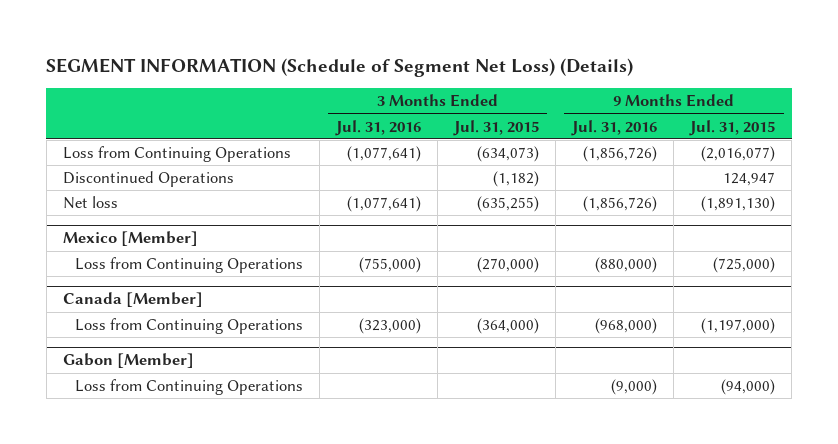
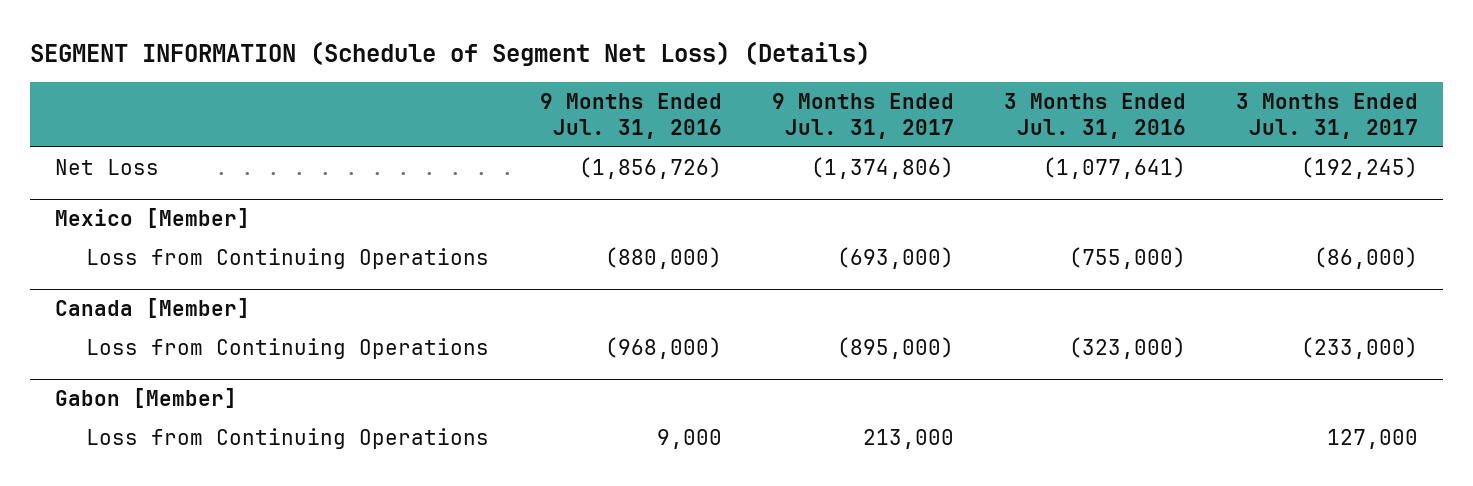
[453,119,540,136] Jul. 31, 2015 -> none
[689,119,776,136] Jul. 31, 2015 -> none
none -> [771,92,954,140] 9 Months Ended Jul. 31, 2017
none -> [1235,92,1418,140] 3 Months Ended Jul. 31, 2017
[62,146,291,163] Loss from Continuing Operations -> none
[62,171,234,188] Discontinued Operations -> none
[62,196,118,210] Net loss -> [54,158,159,175] Net Loss
[611,379,658,396] (9,000) -> [656,428,722,449] 9,000

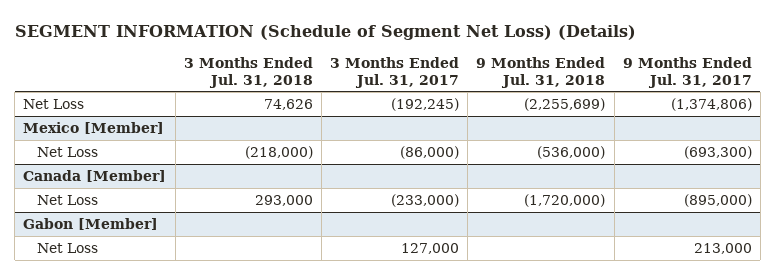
[539,92,722,140] 9 Months Ended Jul. 31, 2016 -> none
[1003,92,1186,140] 3 Months Ended Jul. 31, 2016 -> none
none -> [183,56,313,88] 3 Months Ended Jul. 31, 2018
none -> [476,56,606,88] 9 Months Ended Jul. 31, 2018
[86,247,490,269] Loss from Continuing Operations -> none
none -> [36,147,98,158] Net Loss
[86,337,490,359] Loss from Continuing Operations -> [36,195,98,206] Net Loss
[86,427,490,449] Loss from Continuing Operations -> [36,243,98,254] Net Loss

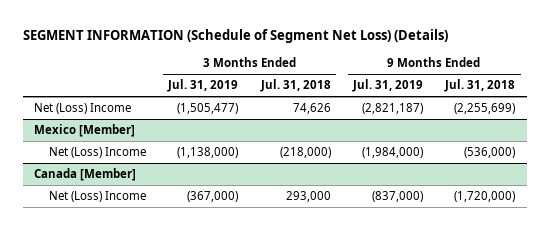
[330,56,460,88] 3 Months Ended Jul. 31, 2017 -> none
[622,56,752,88] 9 Months Ended Jul. 31, 2017 -> none
none -> [167,79,239,93] Jul. 31, 2019
none -> [352,79,424,93] Jul. 31, 2019
[23,99,85,110] Net Loss -> [33,103,131,115] Net (Loss) Income
[36,147,98,158] Net Loss -> [49,147,147,159] Net (Loss) Income
[23,218,159,231] Gabon [Member] -> none
[36,243,98,254] Net Loss -> none
[36,195,98,206] Net Loss -> [49,191,147,203] Net (Loss) Income

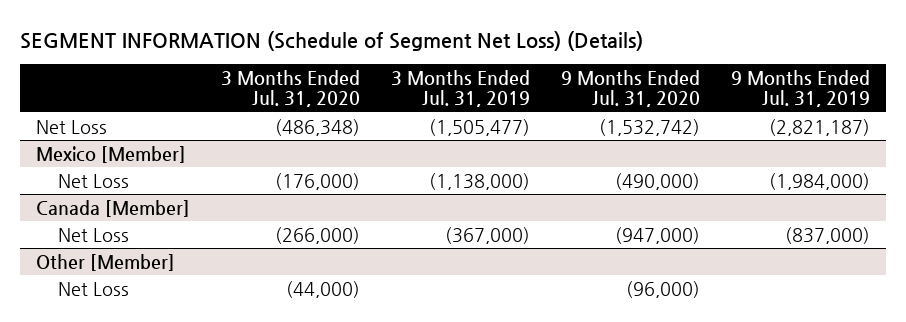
[259,79,331,93] Jul. 31, 2018 -> none
[444,79,516,93] Jul. 31, 2018 -> none
none -> [220,70,360,108] 3 Months Ended Jul. 31, 2020
none -> [561,70,701,108] 9 Months Ended Jul. 31, 2020
[33,103,131,115] Net (Loss) Income -> [35,119,107,134] Net Loss
[49,147,147,159] Net (Loss) Income -> [57,173,129,188] Net Loss
[49,191,147,203] Net (Loss) Income -> [57,227,129,242] Net Loss
none -> [35,253,175,271] Other [Member]
none -> [57,281,129,296] Net Loss

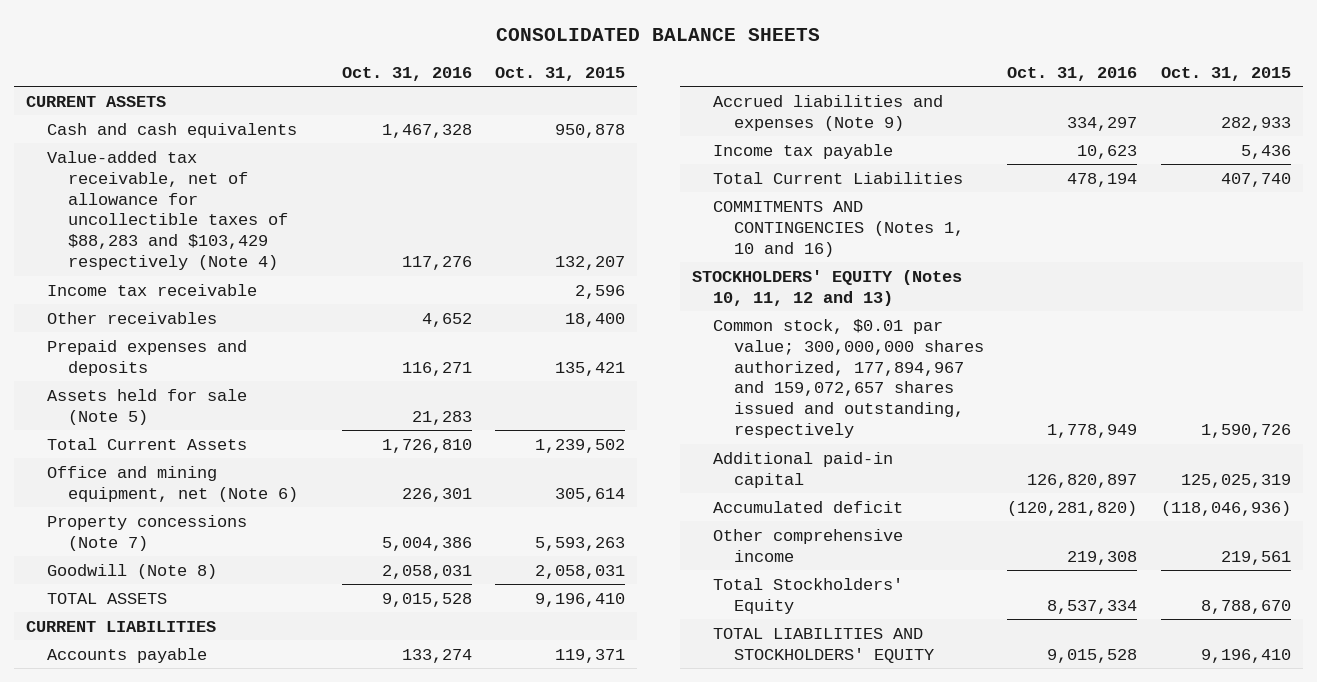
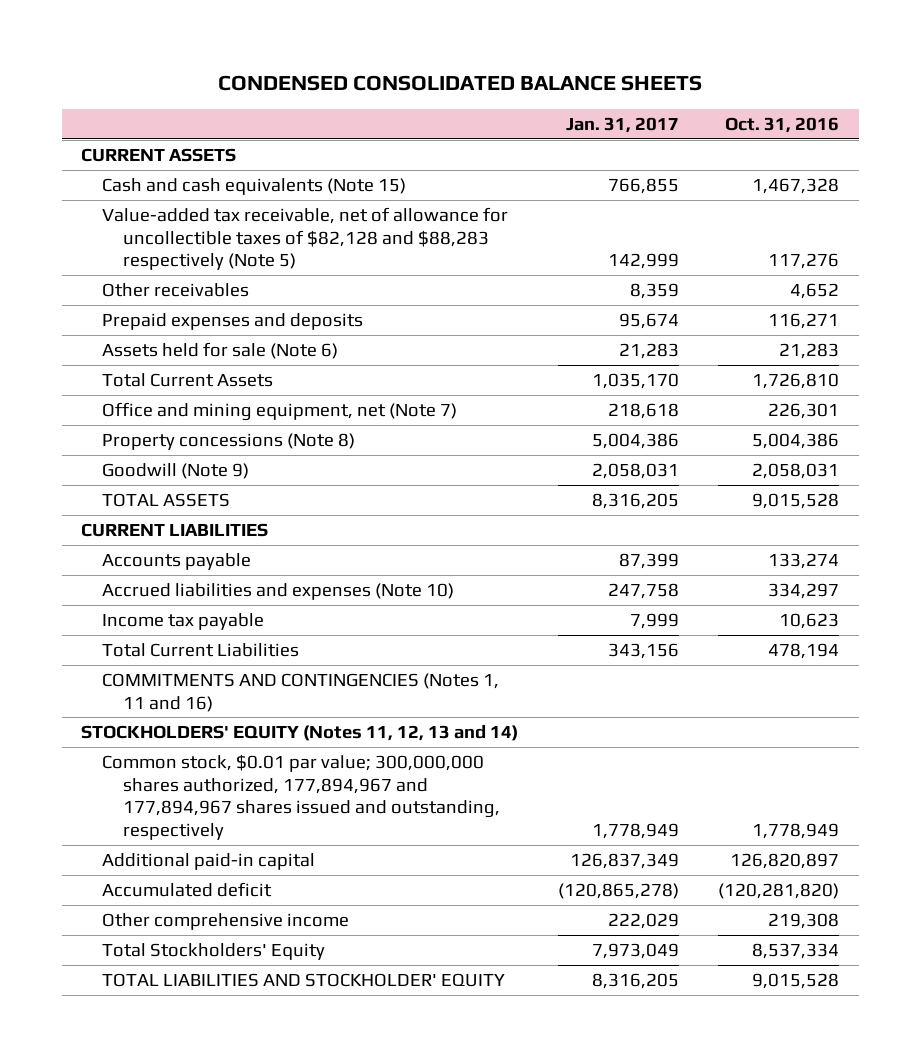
[496,27,821,41] CONSOLIDATED BALANCE SHEETS -> [218,75,703,92] CONDENSED CONSOLIDATED BALANCE SHEETS
[495,66,626,81] Oct. 31, 2015 -> none
none -> [565,116,679,133] Jan. 31, 2017
[47,283,258,296] Income tax receivable -> none
[47,122,298,138] Cash and cash equivalents -> [102,177,407,195] Cash and cash equivalents (Note 15)
[47,150,289,271] Value-added tax receivable, net of allowance for uncollectible taxes of $88,283 and $103,429 respectively (Note 4) -> [102,206,509,271] Value-added tax receivable, net of allowance for uncollectible taxes of $82,128 and $88,283 respectively (Note 5)
[47,388,248,425] Assets held for sale (Note 5) -> [102,341,339,359] Assets held for sale (Note 6)
[47,465,299,502] Office and mining equipment, net (Note 6) -> [102,401,458,421] Office and mining equipment, net (Note 7)
[47,514,248,551] Property concessions (Note 7) -> [102,432,356,450] Property concessions (Note 8)
[47,563,218,579] Goodwill (Note 8) -> [102,462,250,479] Goodwill (Note 9)
[712,94,943,131] Accrued liabilities and expenses (Note 9) -> [102,582,455,600] Accrued liabilities and expenses (Note 10)
[712,200,964,257] COMMITMENTS AND CONTINGENCIES (Notes 1, 10 and 16) -> [102,672,500,712] COMMITMENTS AND CONTINGENCIES (Notes 1, 11 and 16)
[691,269,962,306] STOCKHOLDERS' EQUITY (Notes 10, 11, 12 and 13) -> [81,724,519,741] STOCKHOLDERS' EQUITY (Notes 11, 12, 13 and 14)
[712,318,984,439] Common stock, $0.01 par value; 300,000,000 shares authorized, 177,894,967 and 159,072,657 shares issued and outstanding, respectively -> [102,753,500,841] Common stock, $0.01 par value; 300,000,000 shares authorized, 177,894,967 and 177,894,967 shares issued and outstanding, respectively
[712,627,934,663] TOTAL LIABILITIES AND STOCKHOLDERS' EQUITY -> [102,972,506,987] TOTAL LIABILITIES AND STOCKHOLDER' EQUITY

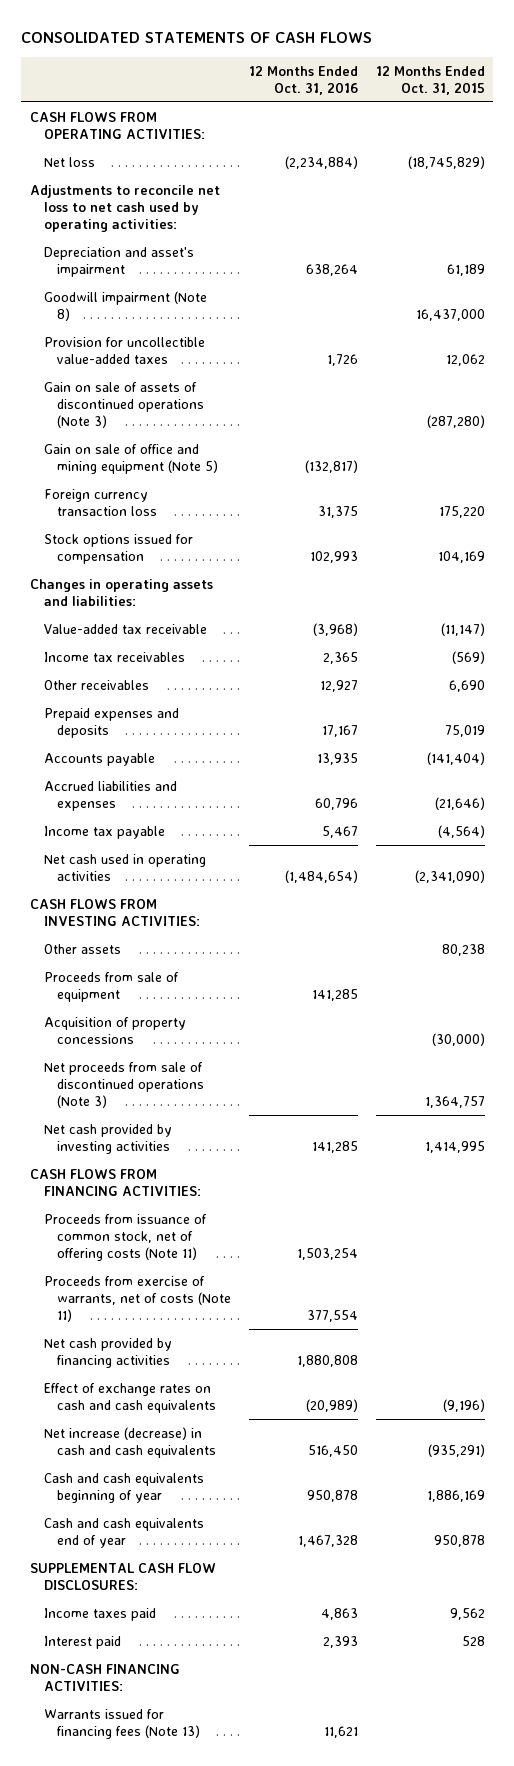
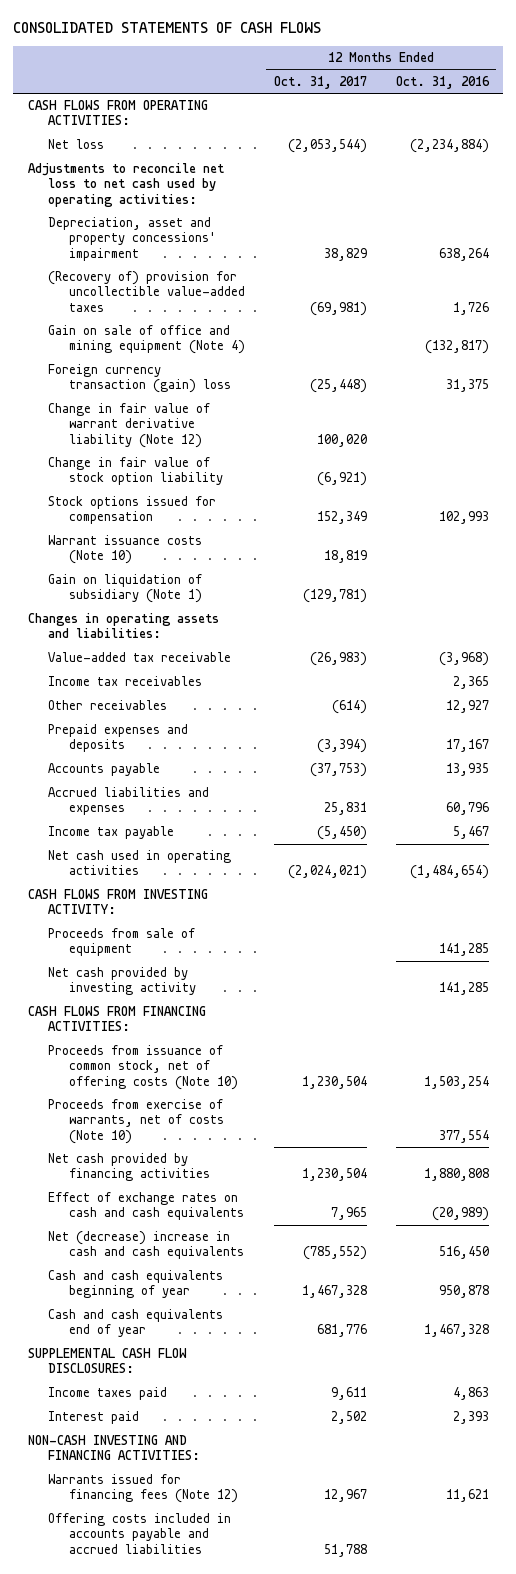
[375,65,485,95] 12 Months Ended Oct. 31, 2015 -> none
none -> [273,75,367,89] Oct. 31, 2017
[43,290,207,321] Goodwill impairment (Note 8) -> none
[43,381,205,429] Gain on sale of assets of discontinued operations (Note 3) -> none
[43,246,194,277] Depreciation and asset's impairment -> [48,217,216,261] Depreciation, asset and property concessions' impairment
[43,336,205,364] Provision for uncollectible value-added taxes -> [48,271,245,312] (Recovery of) provision for uncollectible value-added taxes
[43,443,219,474] Gain on sale of office and mining equipment (Note 5) -> [48,325,245,355] Gain on sale of office and mining equipment (Note 4)
[43,488,158,516] Foreign currency transaction loss -> [48,364,231,394] Foreign currency transaction (gain) loss
none -> [48,403,211,448] Change in fair value of warrant derivative liability (Note 12)
none -> [48,457,223,486] Change in fair value of stock option liability
none -> [48,535,203,565] Warrant issuance costs (Note 10)
none -> [48,574,203,604] Gain on liquidation of subsidiary (Note 1)
[43,943,121,954] Other assets -> none
[29,898,200,926] CASH FLOWS FROM INVESTING ACTIVITIES: -> [27,889,208,915] CASH FLOWS FROM INVESTING ACTIVITY:
[43,1016,186,1044] Acquisition of property concessions -> none
[43,1061,205,1109] Net proceeds from sale of discontinued operations (Note 3) -> none
[43,1123,172,1154] Net cash provided by investing activities -> [48,967,196,996] Net cash provided by investing activity
[43,1213,207,1262] Proceeds from issuance of common stock, net of offering costs (Note 11) -> [48,1045,238,1090] Proceeds from issuance of common stock, net of offering costs (Note 10)
[43,1275,232,1323] Proceeds from exercise of warrants, net of costs (Note 11) -> [48,1099,224,1144] Proceeds from exercise of warrants, net of costs (Note 10)
[43,1426,217,1458] Net increase (decrease) in cash and cash equivalents -> [48,1231,244,1260] Net (decrease) increase in cash and cash equivalents
[29,1663,180,1691] NON-CASH FINANCING ACTIVITIES: -> [27,1435,201,1461] NON-CASH INVESTING AND FINANCING ACTIVITIES:
[43,1708,201,1739] Warrants issued for financing fees (Note 13) -> [48,1474,238,1504] Warrants issued for financing fees (Note 12)
none -> [48,1513,232,1554] Offering costs included in accounts payable and accrued liabilities

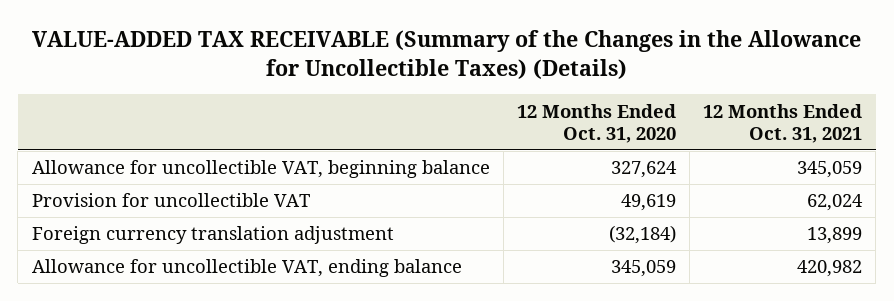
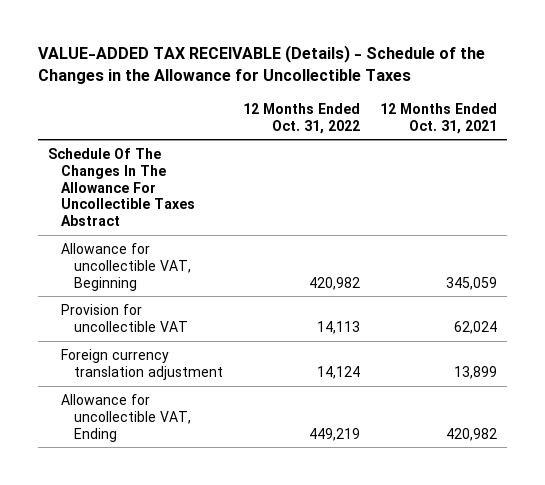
[31,29,861,79] VALUE-ADDED TAX RECEIVABLE (Summary of the Changes in the Allowance for Uncollectible Taxes) (Details) -> [37,45,485,84] VALUE-ADDED TAX RECEIVABLE (Details) - Schedule of the Changes in the Allowance for Uncollectible Taxes
[516,103,676,143] 12 Months Ended Oct. 31, 2020 -> none
none -> [243,102,361,134] 12 Months Ended Oct. 31, 2022
none -> [47,147,195,227] Schedule Of The Changes In The Allowance For Uncollectible Taxes Abstract
[31,160,490,179] Allowance for uncollectible VAT, beginning balance -> [60,242,192,291] Allowance for uncollectible VAT, Beginning
[31,259,462,278] Allowance for uncollectible VAT, ending balance -> [60,393,192,442] Allowance for uncollectible VAT, Ending

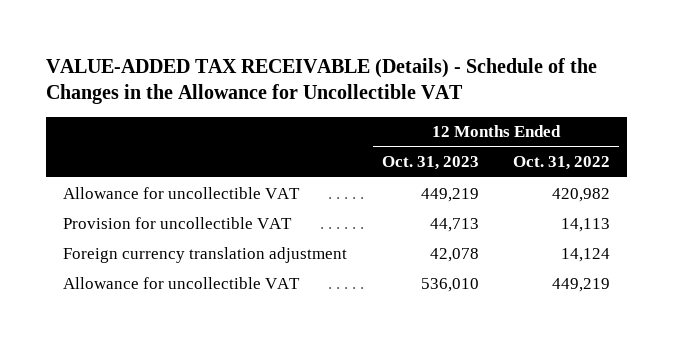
[37,45,485,84] VALUE-ADDED TAX RECEIVABLE (Details) - Schedule of the Changes in the Allowance for Uncollectible Taxes -> [45,57,597,105] VALUE-ADDED TAX RECEIVABLE (Details) - Schedule of the Changes in the Allowance for Uncollectible VAT
[380,102,498,134] 12 Months Ended Oct. 31, 2021 -> none
none -> [381,156,479,171] Oct. 31, 2023
[47,147,195,227] Schedule Of The Changes In The Allowance For Uncollectible Taxes Abstract -> none
[60,242,192,291] Allowance for uncollectible VAT, Beginning -> [63,186,301,199] Allowance for uncollectible VAT
[60,393,192,442] Allowance for uncollectible VAT, Ending -> [63,276,301,289] Allowance for uncollectible VAT

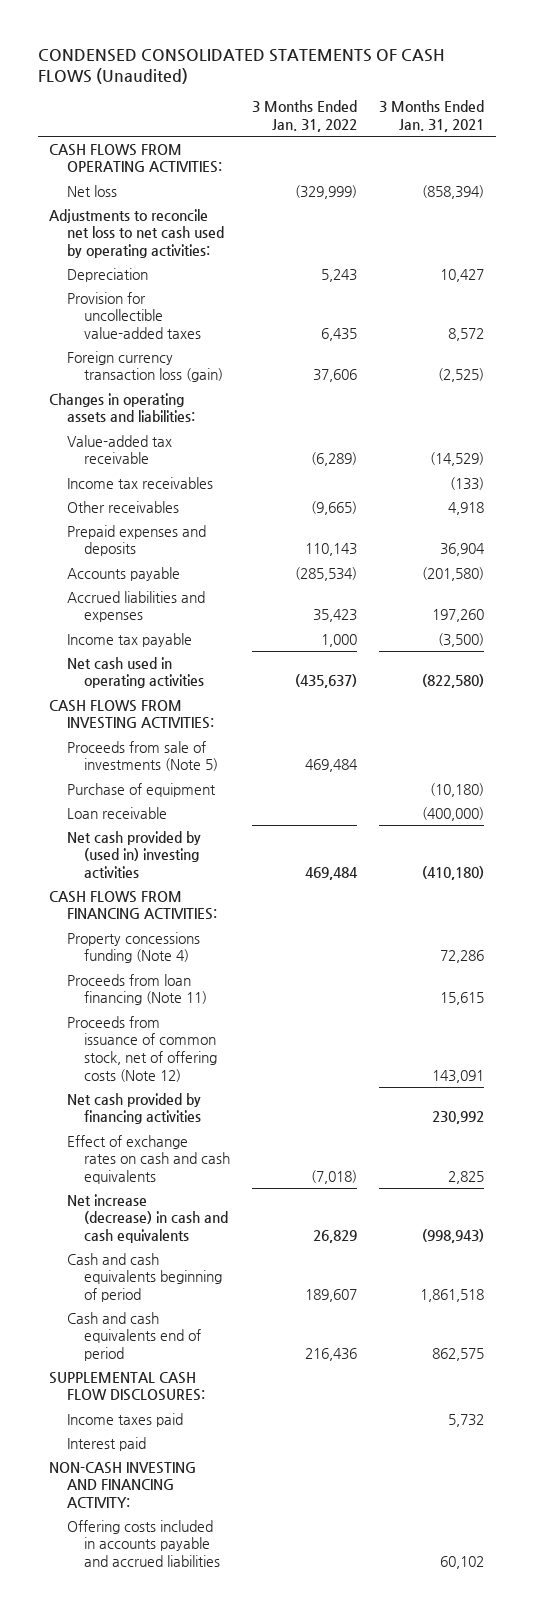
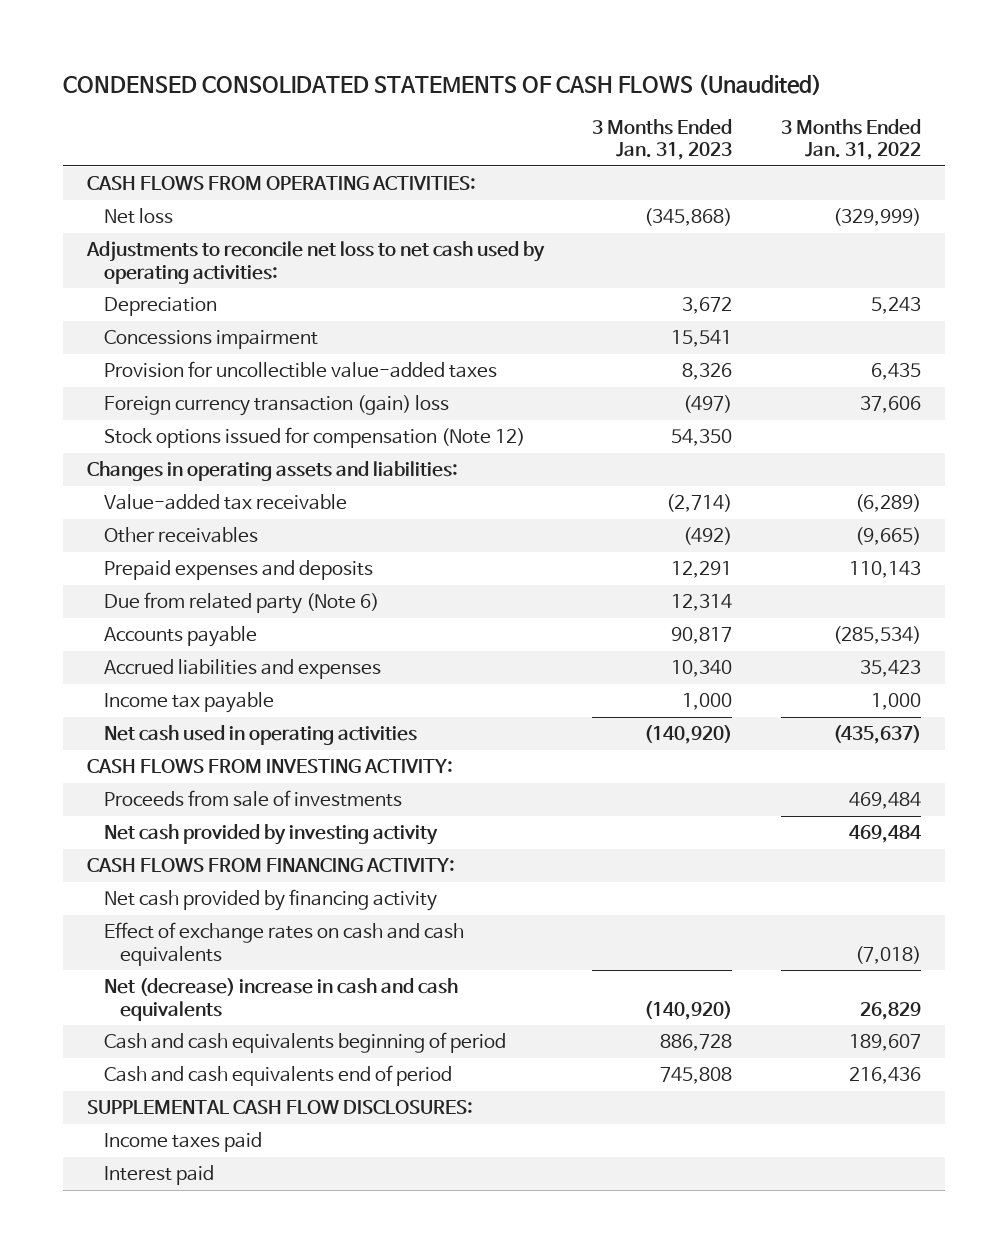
[379,100,485,132] 3 Months Ended Jan. 31, 2021 -> none
none -> [592,118,733,161] 3 Months Ended Jan. 31, 2023
none -> [103,330,318,350] Concessions impairment
[66,350,223,383] Foreign currency transaction loss (gain) -> [103,395,449,417] Foreign currency transaction (gain) loss
none -> [103,427,525,449] Stock options issued for compensation (Note 12)
[66,476,213,489] Income tax receivables -> none
none -> [103,592,379,615] Due from related party (Note 6)
[66,782,216,797] Purchase of equipment -> none
[66,806,167,819] Loan receivable -> none
[66,931,200,964] Property concessions funding (Note 4) -> none
[66,973,207,1006] Proceeds from loan financing (Note 11) -> none
[66,1015,217,1082] Proceeds from issuance of common stock, net of offering costs (Note 12) -> none
[49,699,214,730] CASH FLOWS FROM INVESTING ACTIVITIES: -> [87,759,454,774] CASH FLOWS FROM INVESTING ACTIVITY:
[66,740,218,772] Proceeds from sale of investments (Note 5) -> [103,790,402,808] Proceeds from sale of investments
[66,830,201,878] Net cash provided by (used in) investing activities -> [103,824,438,846] Net cash provided by investing activity
[49,890,217,921] CASH FLOWS FROM FINANCING ACTIVITIES: -> [87,858,456,873] CASH FLOWS FROM FINANCING ACTIVITY:
[66,1092,201,1125] Net cash provided by financing activities -> [103,889,437,912] Net cash provided by financing activity
[66,1193,228,1243] Net increase (decrease) in cash and cash equivalents -> [103,978,458,1021] Net (decrease) increase in cash and cash equivalents
[49,1461,197,1508] NON-CASH INVESTING AND FINANCING ACTIVITY: -> none
[66,1519,220,1567] Offering costs included in accounts payable and accrued liabilities -> none

